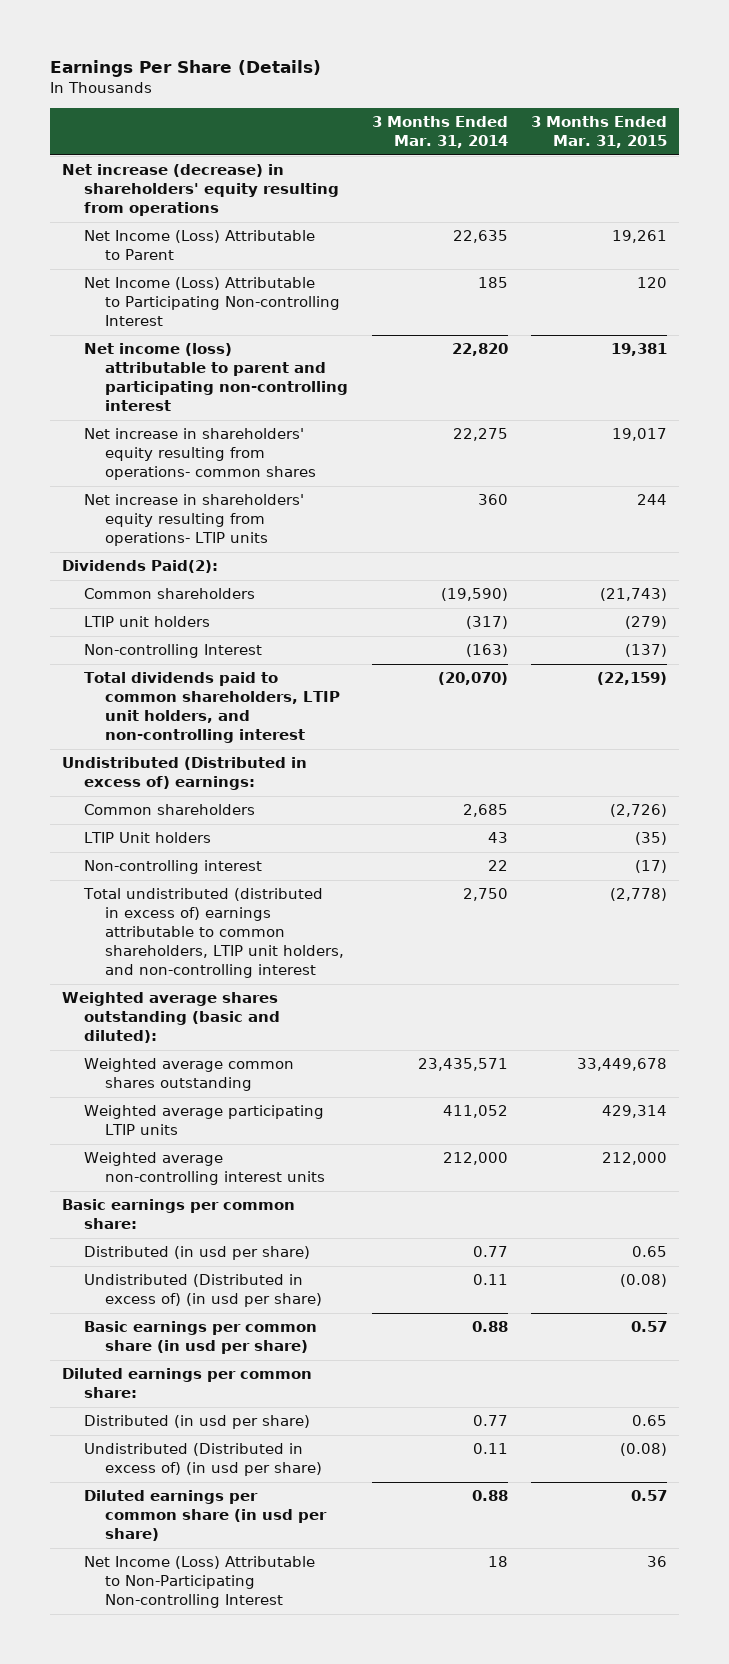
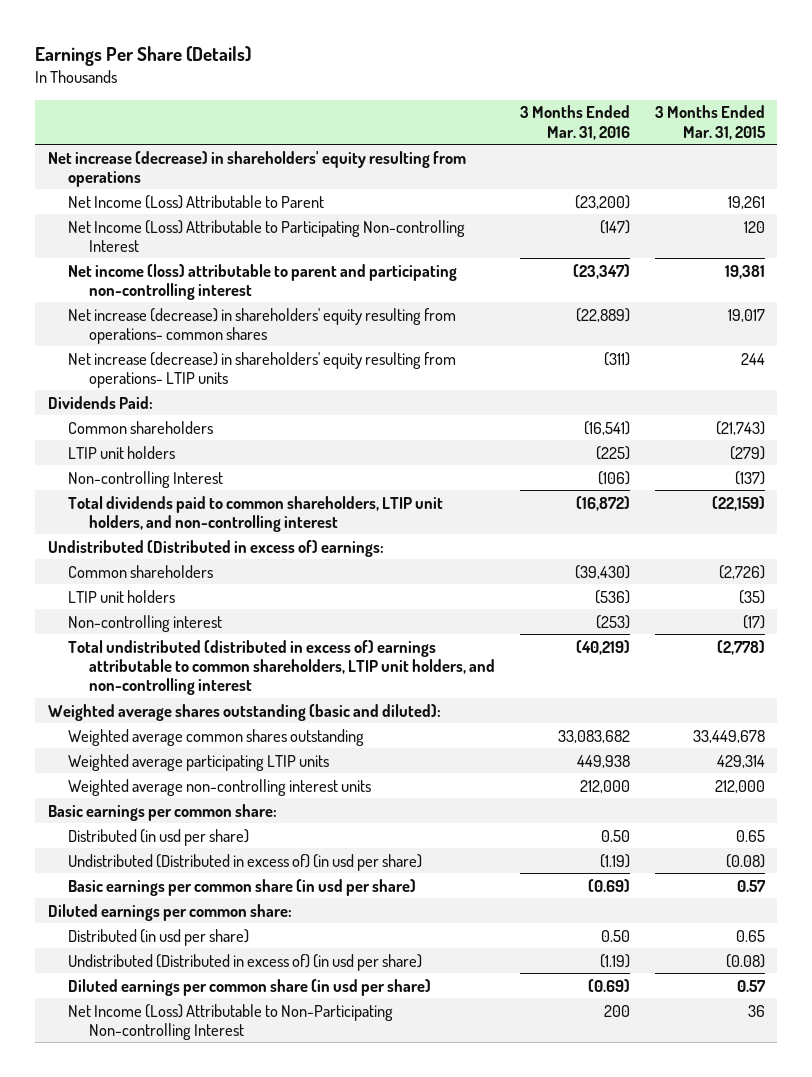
[371,115,508,148] 3 Months Ended Mar. 31, 2014 -> none
none -> [519,105,630,140] 3 Months Ended Mar. 31, 2016
[83,428,317,481] Net increase in shareholders' equity resulting from operations- common shares -> [68,307,457,344] Net increase (decrease) in shareholders' equity resulting from operations- common shares
[83,494,304,547] Net increase in shareholders' equity resulting from operations- LTIP units -> [68,351,457,388] Net increase (decrease) in shareholders' equity resulting from operations- LTIP units
[61,560,218,574] Dividends Paid(2): -> [47,395,153,409] Dividends Paid:
[83,832,211,844] LTIP Unit holders -> [68,589,176,603] LTIP unit holders

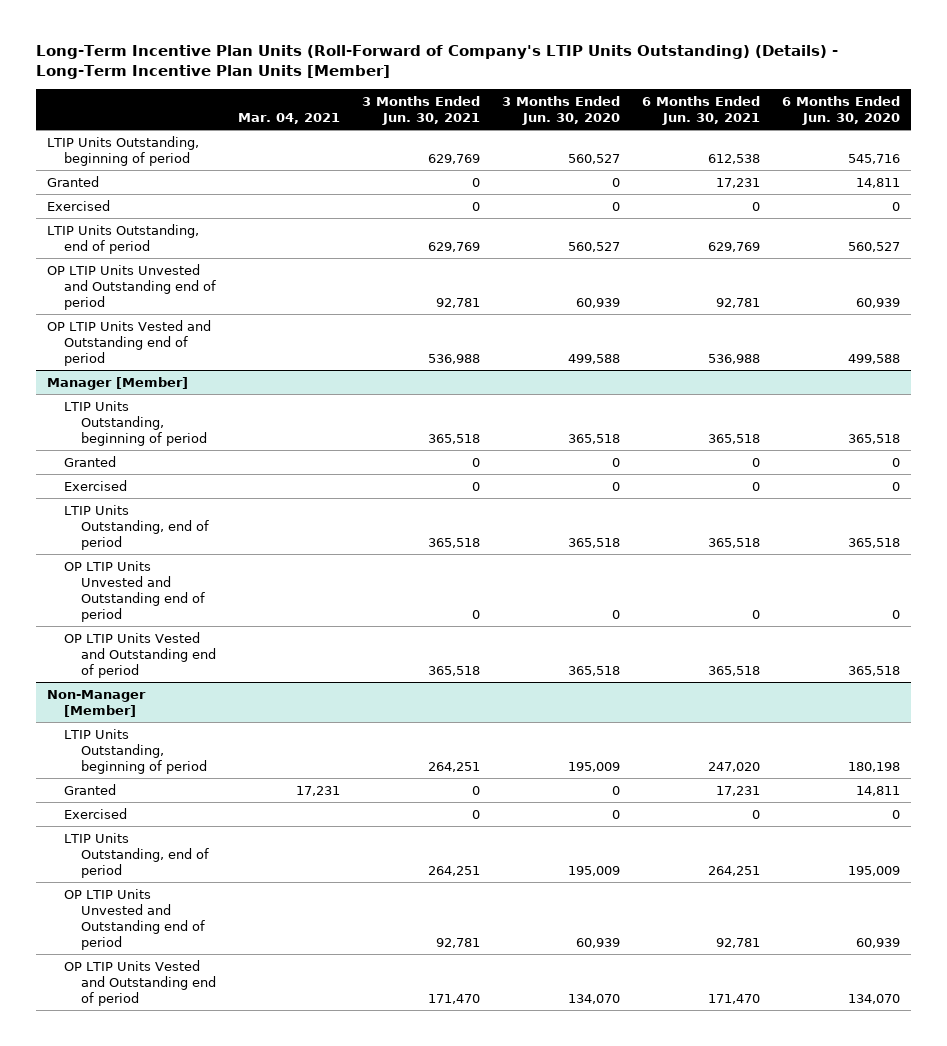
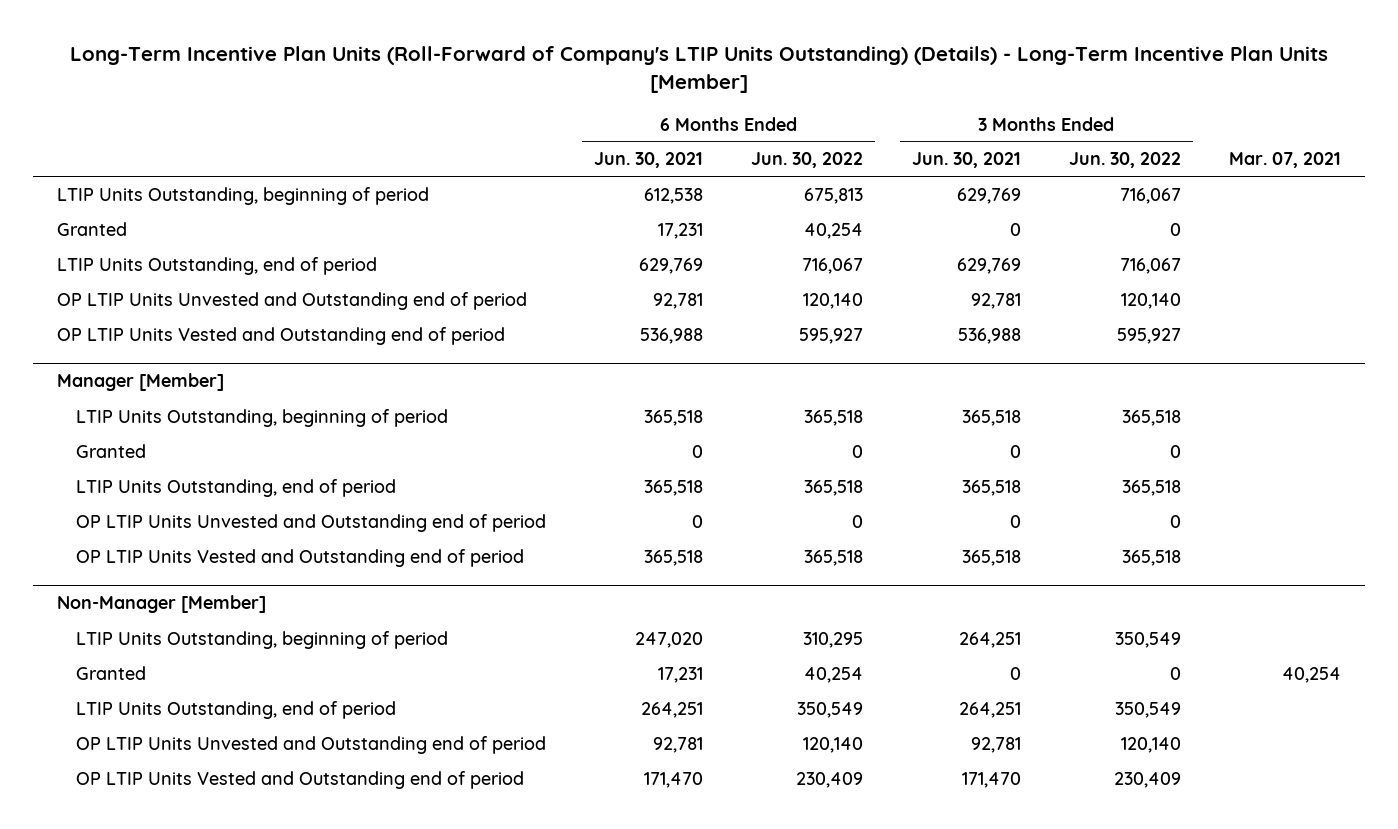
[237,112,340,124] Mar. 04, 2021 -> none
[501,95,620,125] 3 Months Ended Jun. 30, 2020 -> none
[781,95,900,125] 6 Months Ended Jun. 30, 2020 -> none
none -> [751,152,864,169] Jun. 30, 2022
none -> [1068,152,1181,169] Jun. 30, 2022
none -> [1229,152,1342,169] Mar. 07, 2021
[46,199,110,211] Exercised -> none
[63,479,127,491] Exercised -> none
[63,807,127,819] Exercised -> none

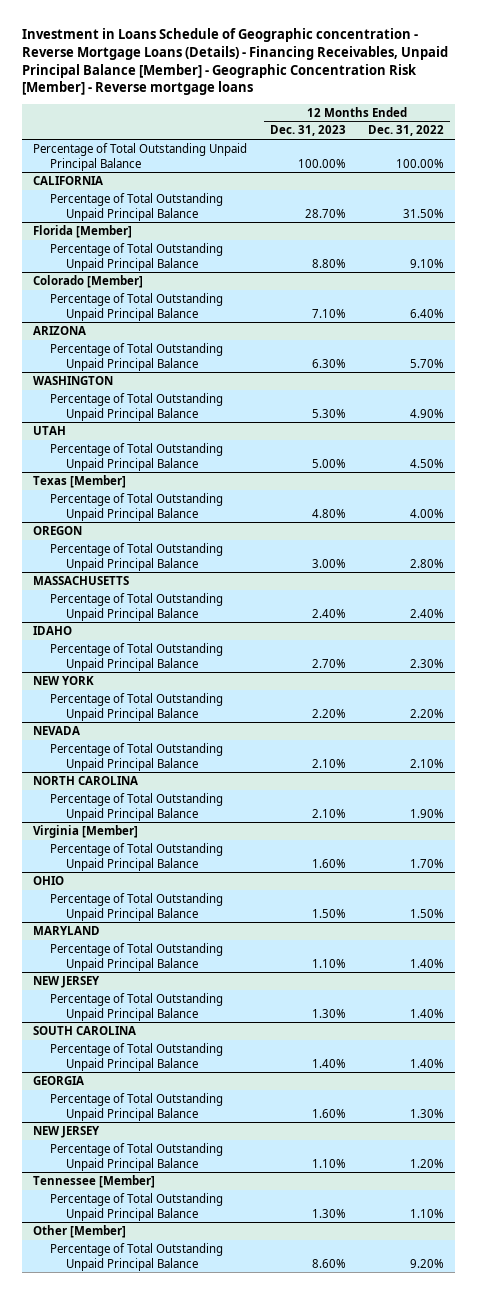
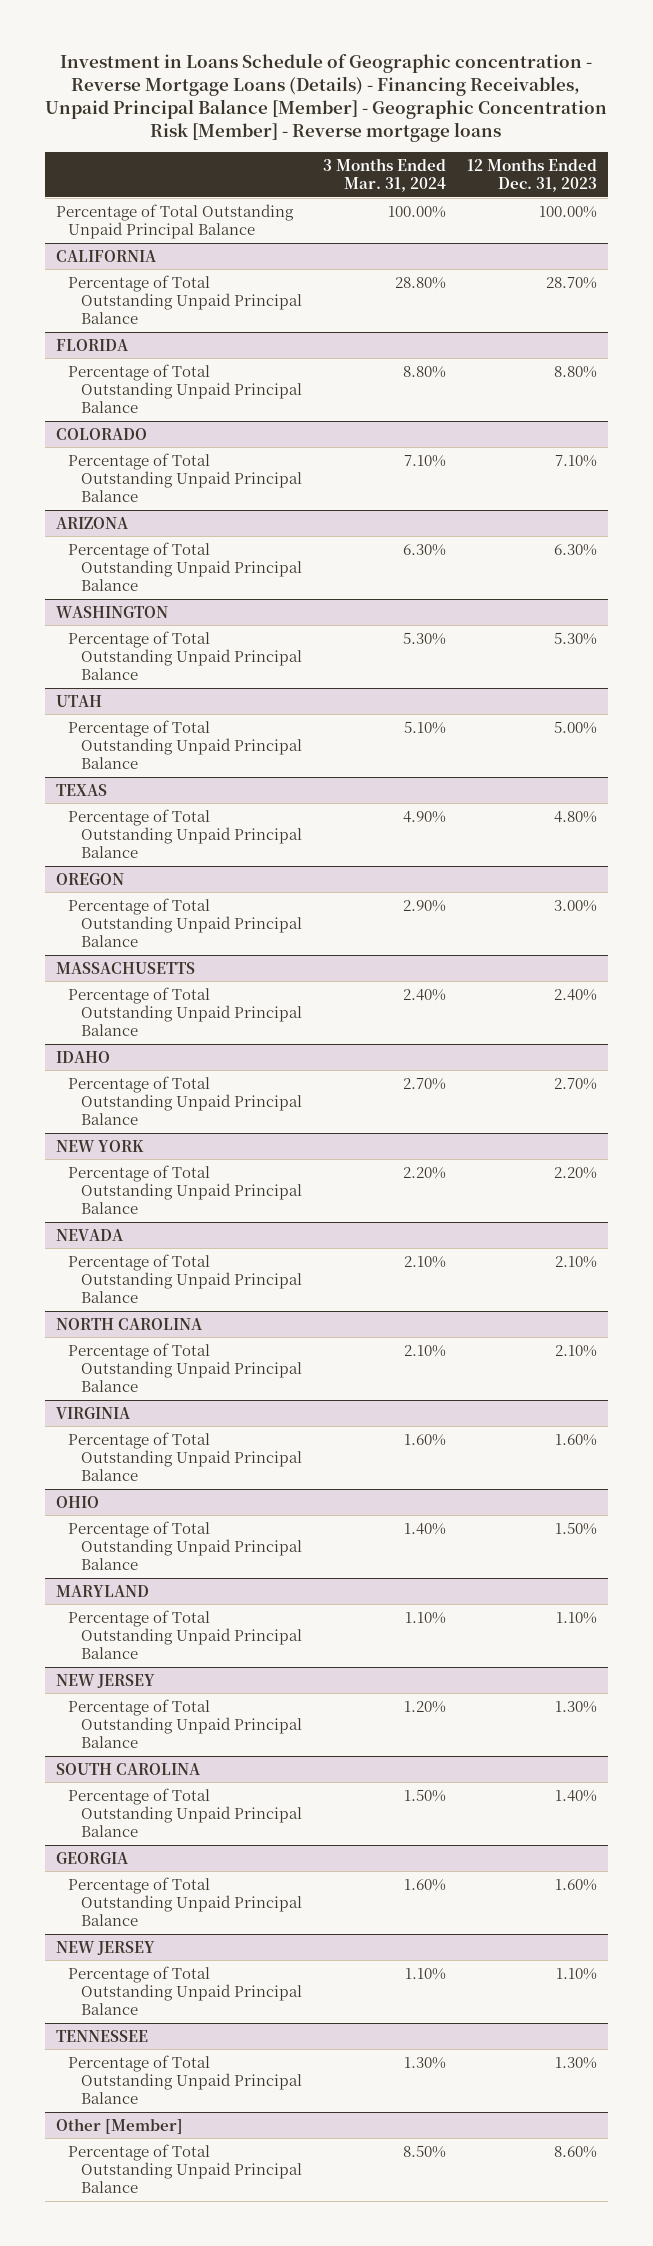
[368,125,445,137] Dec. 31, 2022 -> none
none -> [323,157,447,192] 3 Months Ended Mar. 31, 2024
[32,224,132,238] Florida [Member] -> [55,338,129,351] FLORIDA
[32,274,143,288] Colorado [Member] -> [55,427,147,440] COLORADO
[32,474,126,488] Texas [Member] -> [55,783,107,796] TEXAS
[32,824,138,838] Virginia [Member] -> [55,1406,131,1419] VIRGINIA
[32,1174,155,1188] Tennessee [Member] -> [55,2029,148,2042] TENNESSEE

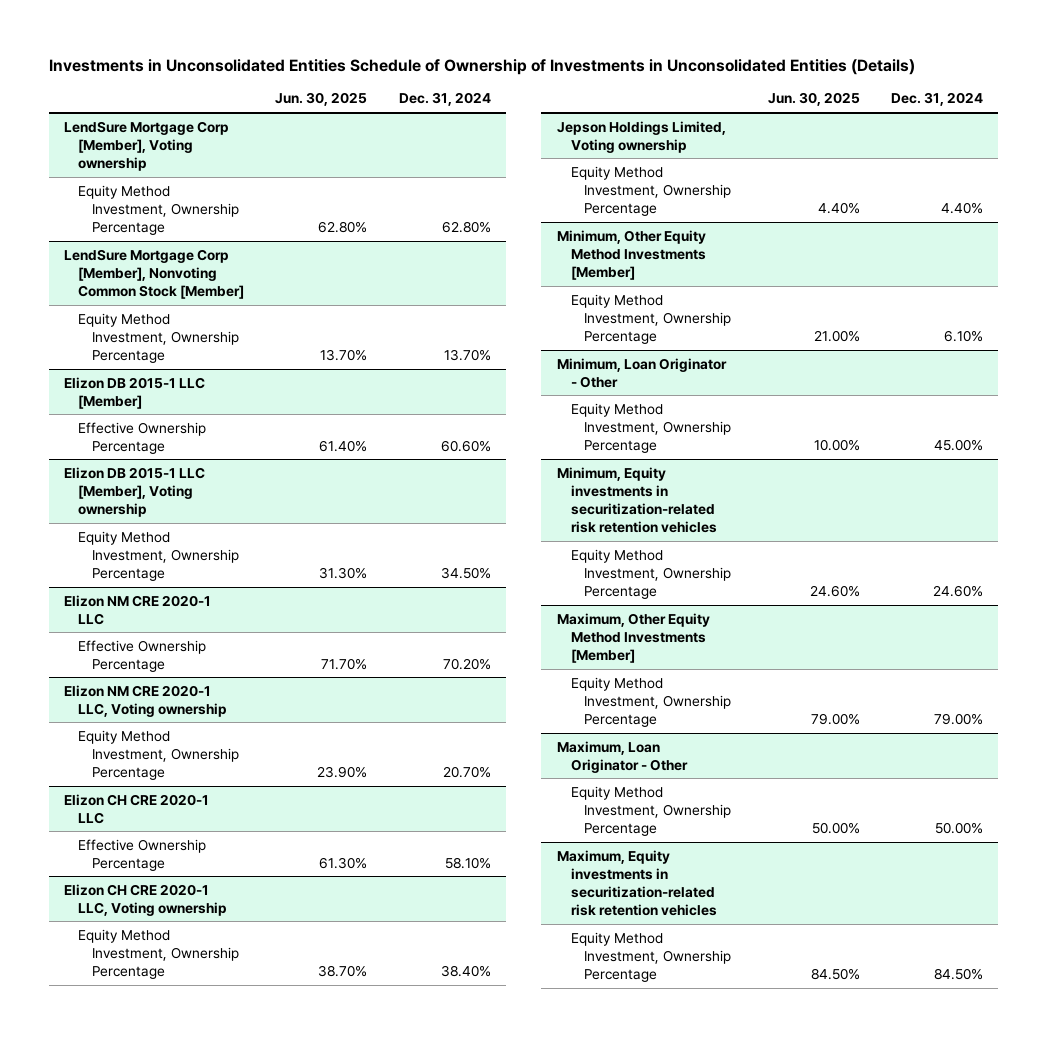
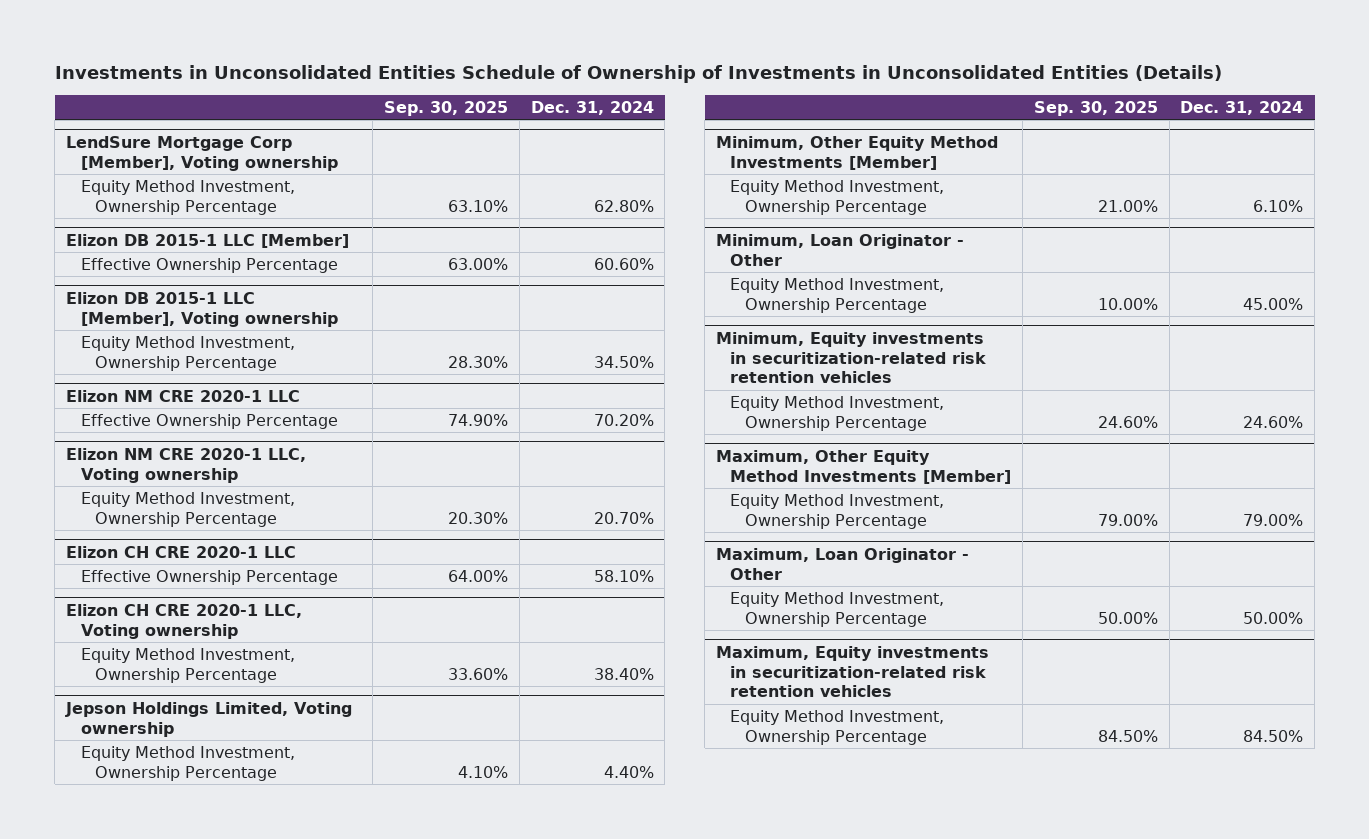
[275,92,368,107] Jun. 30, 2025 -> none
none -> [384,101,509,117] Sep. 30, 2025
[64,248,245,299] LendSure Mortgage Corp [Member], Nonvoting Common Stock [Member] -> none
[78,312,240,363] Equity Method Investment, Ownership Percentage -> none

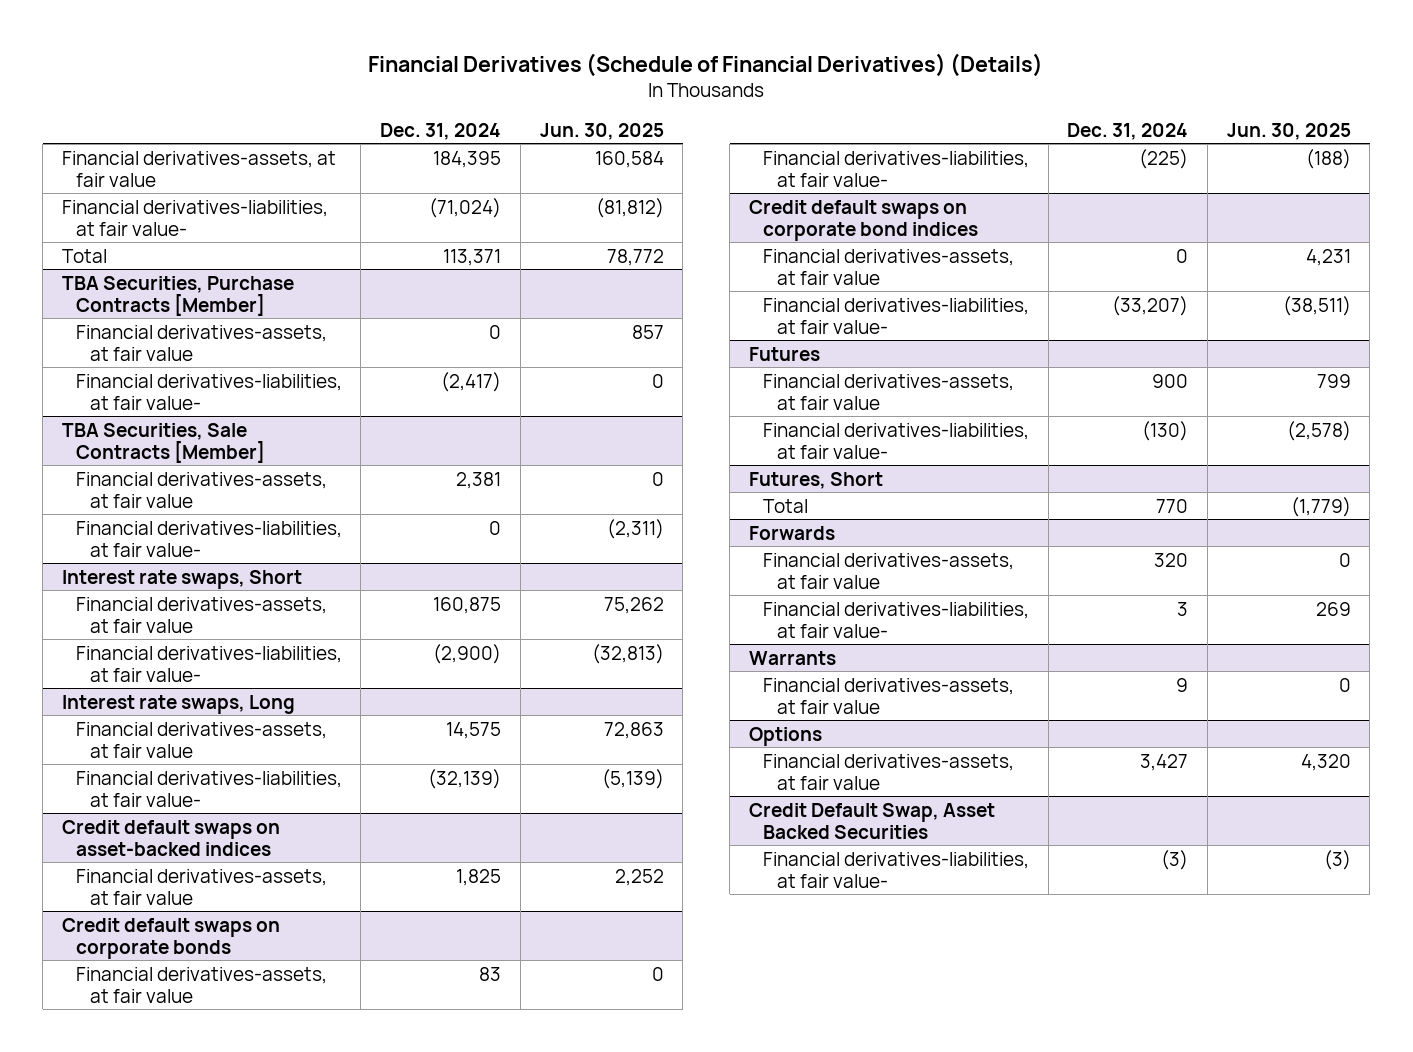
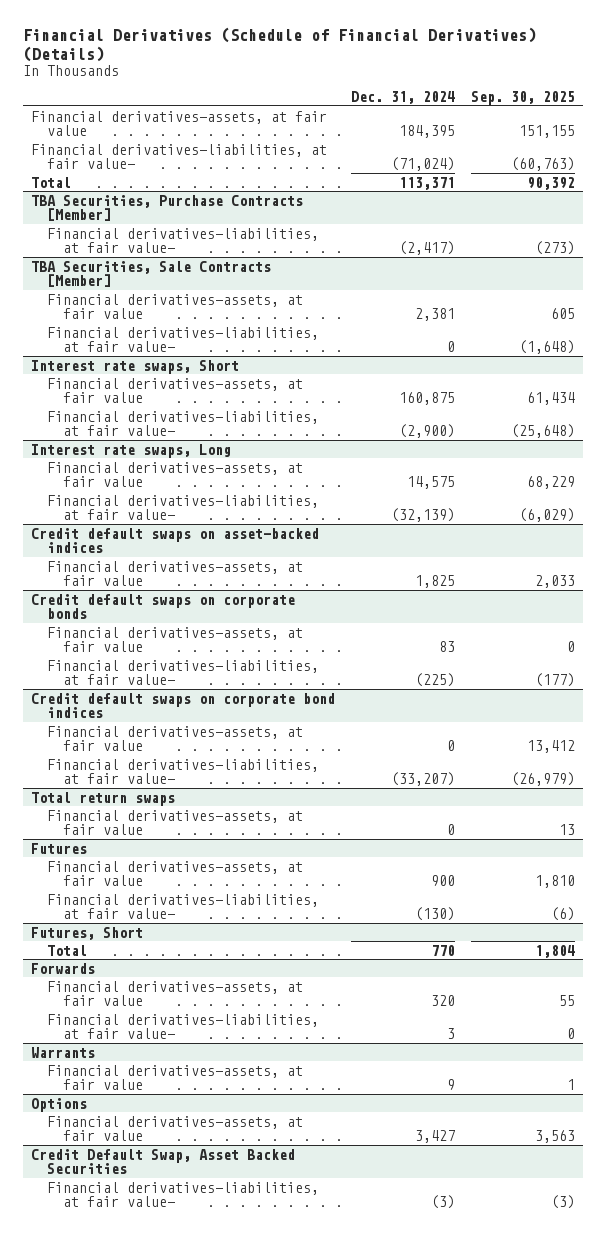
[539,122,664,140] Jun. 30, 2025 -> none
none -> [471,91,576,106] Sep. 30, 2025
[75,324,327,361] Financial derivatives-assets, at fair value -> none
none -> [30,791,175,806] Total return swaps
none -> [47,809,304,836] Financial derivatives-assets, at fair value

